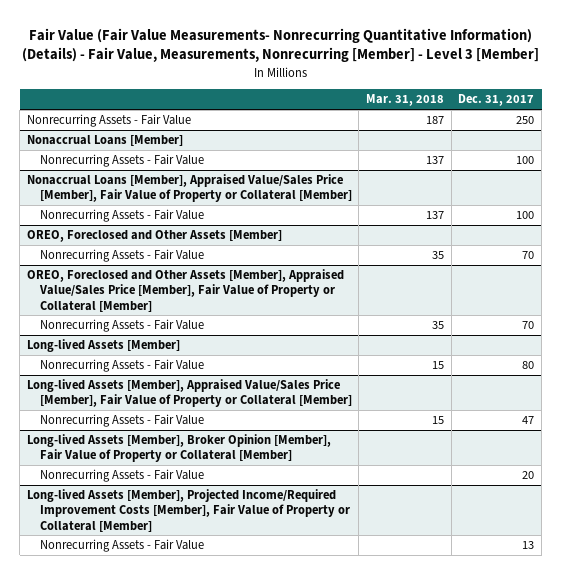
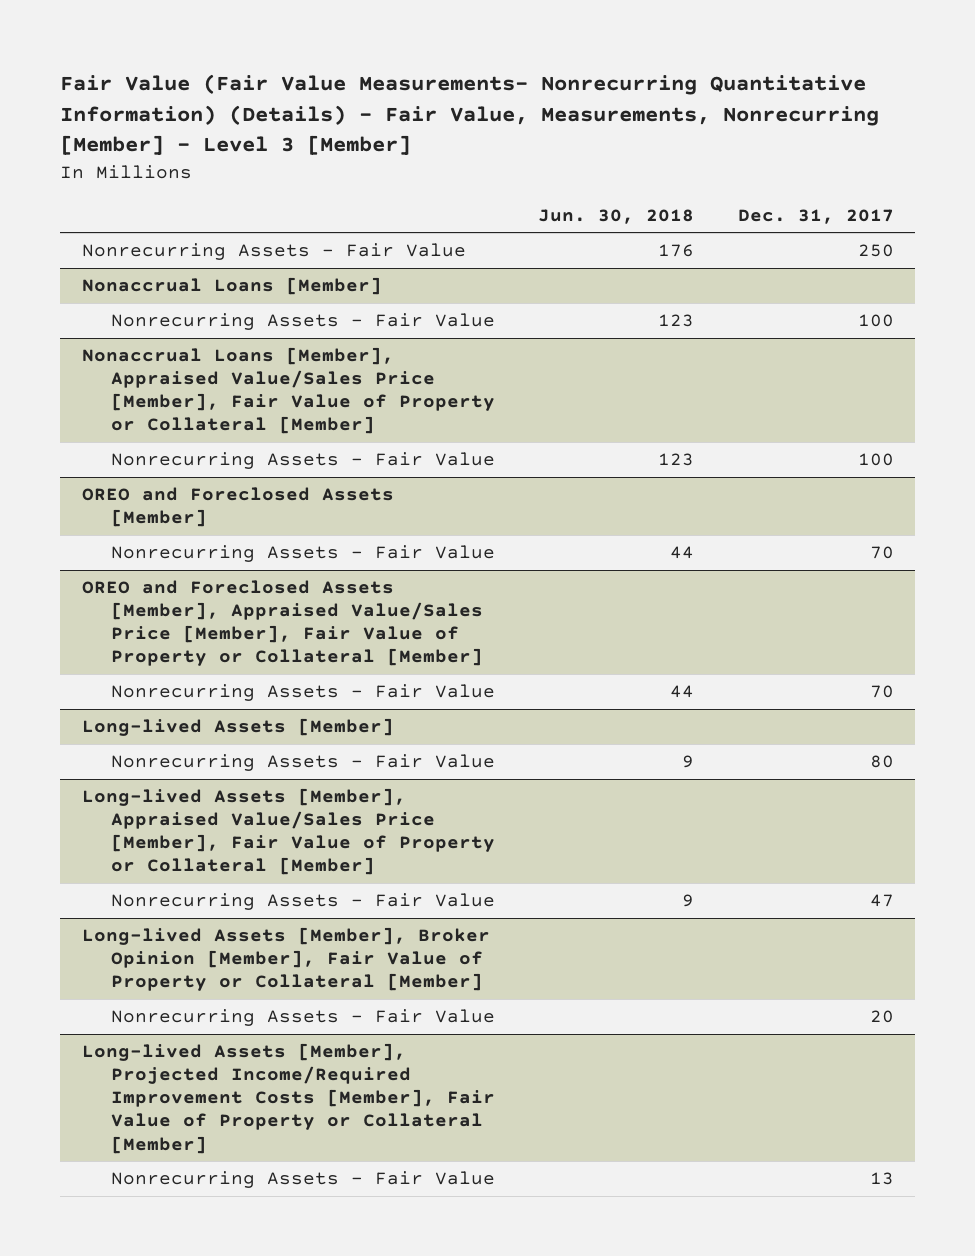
[366,94,445,107] Mar. 31, 2018 -> none
none -> [538,208,695,224] Jun. 30, 2018
[27,230,283,243] OREO, Foreclosed and Other Assets [Member] -> [81,487,394,528] OREO and Foreclosed Assets [Member]
[27,269,345,312] OREO, Foreclosed and Other Assets [Member], Appraised Value/Sales Price [Member], Fair Value of Property or Collateral [Member] -> [81,580,483,667] OREO and Foreclosed Assets [Member], Appraised Value/Sales Price [Member], Fair Value of Property or Collateral [Member]

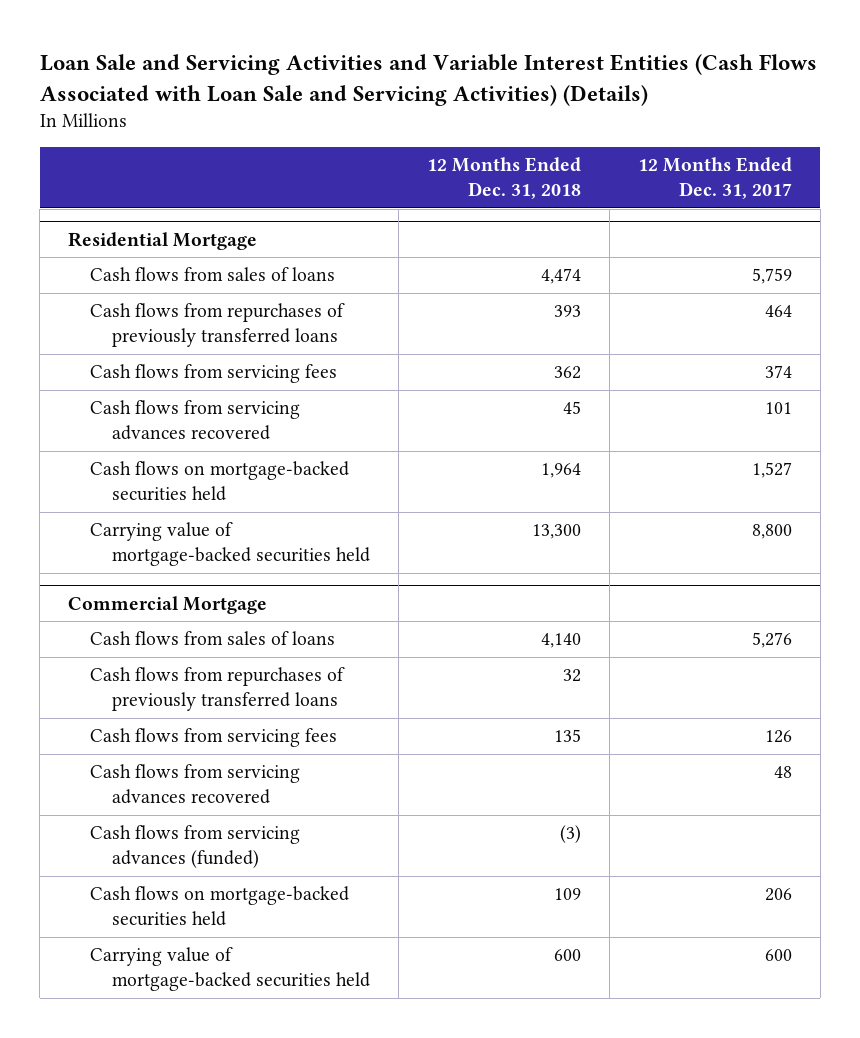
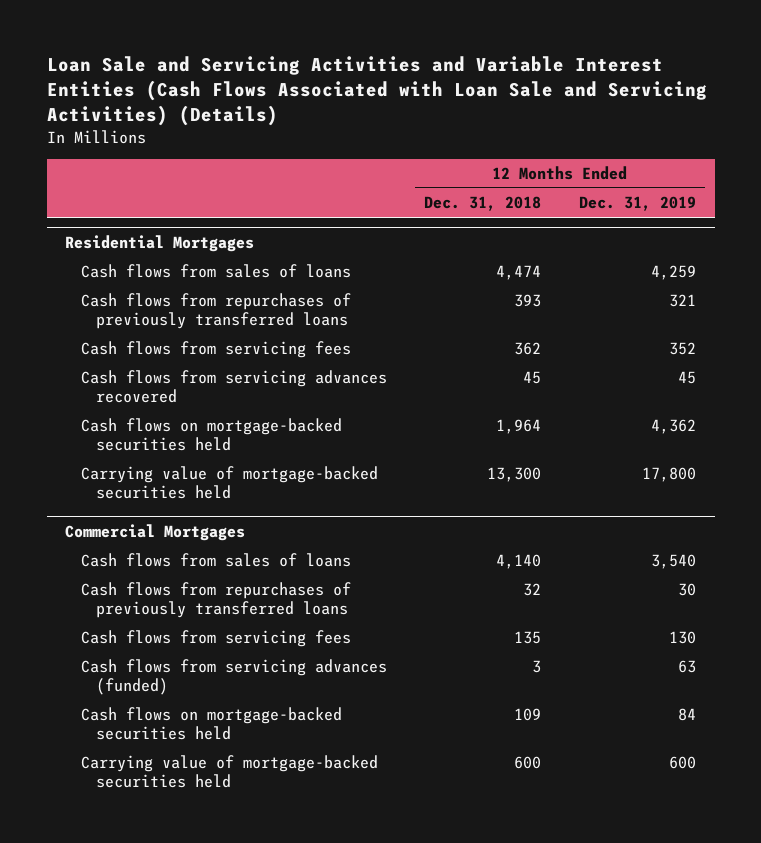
[637,157,792,199] 12 Months Ended Dec. 31, 2017 -> none
none -> [578,196,696,212] Dec. 31, 2019
[68,231,258,250] Residential Mortgage -> [65,234,255,252] Residential Mortgages
[68,595,268,614] Commercial Mortgage -> [65,523,246,541] Commercial Mortgages
[89,764,300,805] Cash flows from servicing advances recovered -> none
[559,825,581,844] (3) -> [532,660,542,674] 3

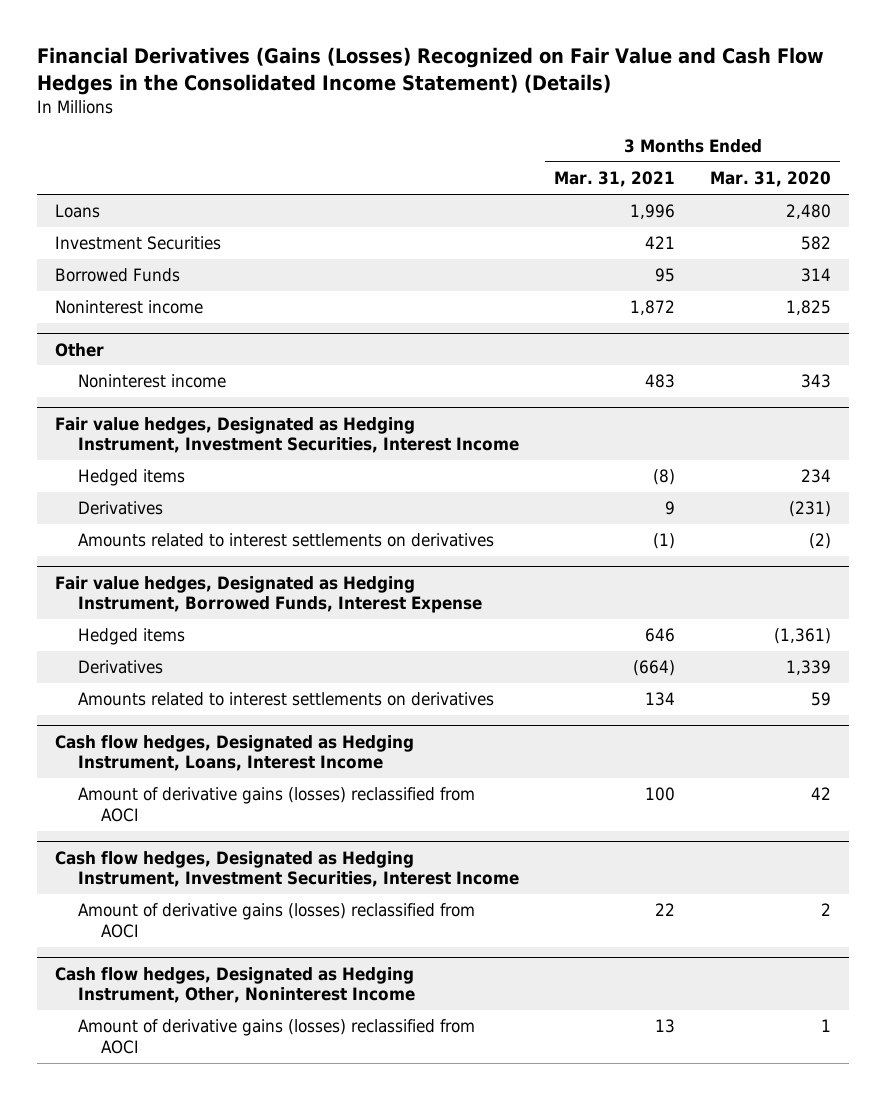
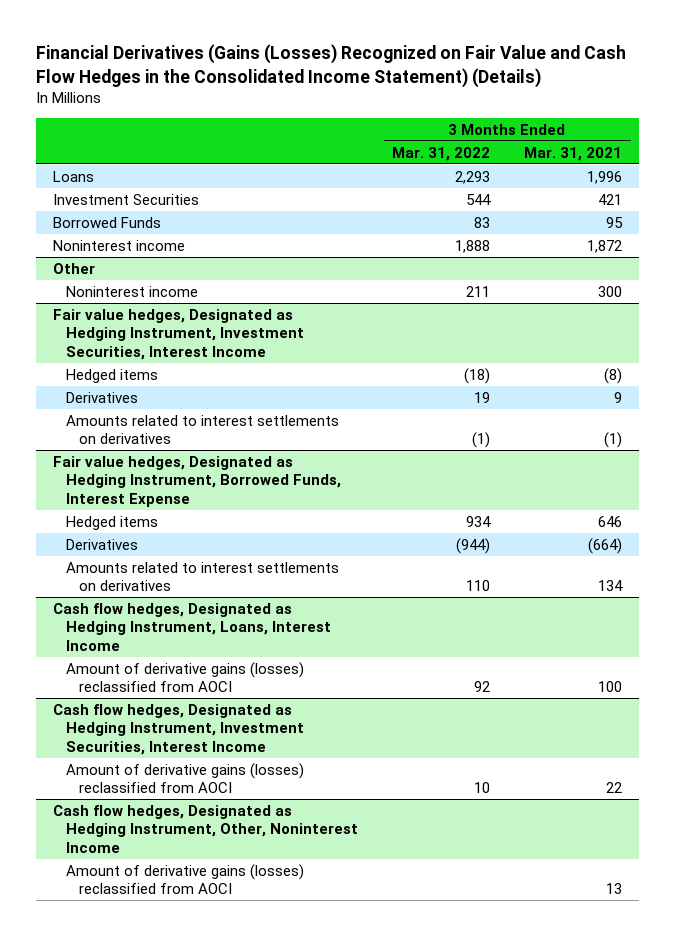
[710,171,832,188] Mar. 31, 2020 -> none
none -> [392,146,491,161] Mar. 31, 2022
[645,374,676,389] 483 -> [598,285,623,297] 300

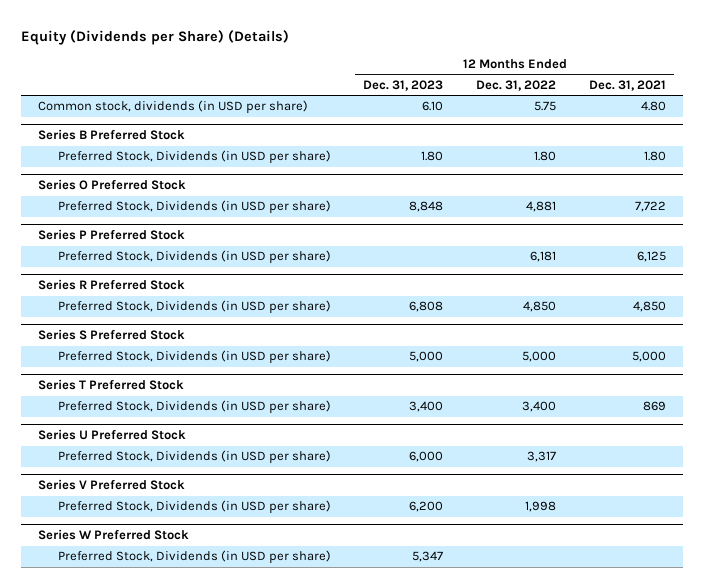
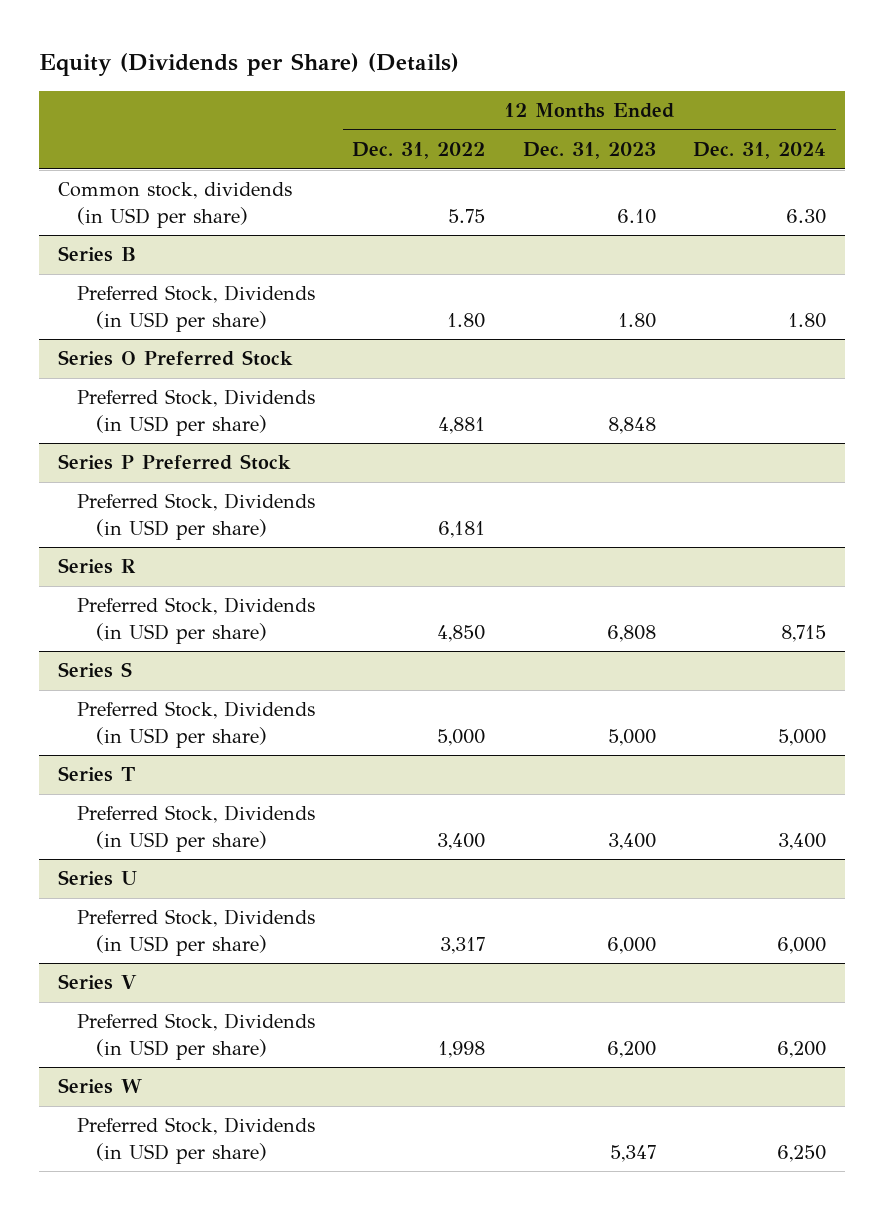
[589,79,667,91] Dec. 31, 2021 -> none
none -> [693,142,827,160] Dec. 31, 2024
[37,129,185,141] Series B Preferred Stock -> [57,246,136,263] Series B
[37,279,185,291] Series R Preferred Stock -> [57,558,136,575] Series R
[37,329,185,341] Series S Preferred Stock -> [57,662,132,679] Series S
[37,379,184,391] Series T Preferred Stock -> [57,766,135,783] Series T
[37,429,186,441] Series U Preferred Stock -> [57,870,137,887] Series U
[37,479,185,491] Series V Preferred Stock -> [57,974,137,991] Series V
[37,529,189,541] Series W Preferred Stock -> [57,1078,142,1095] Series W

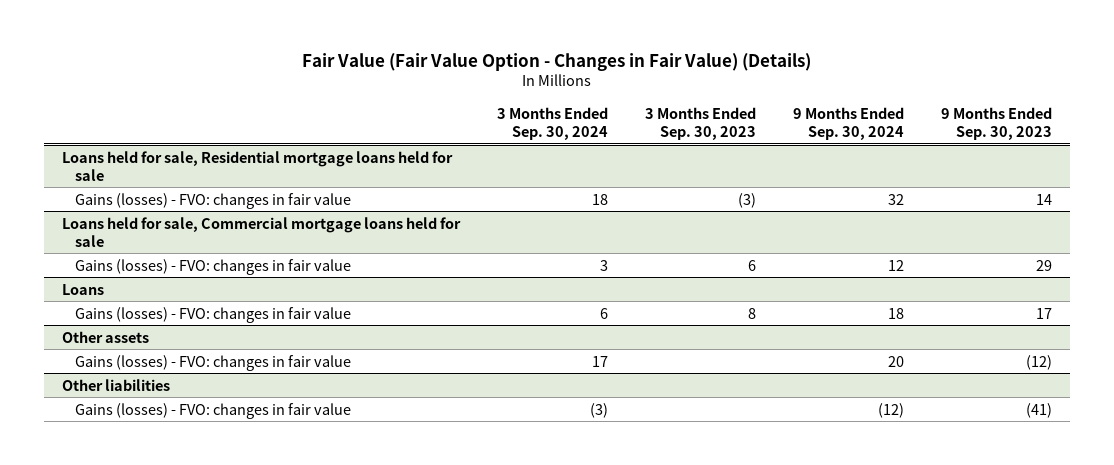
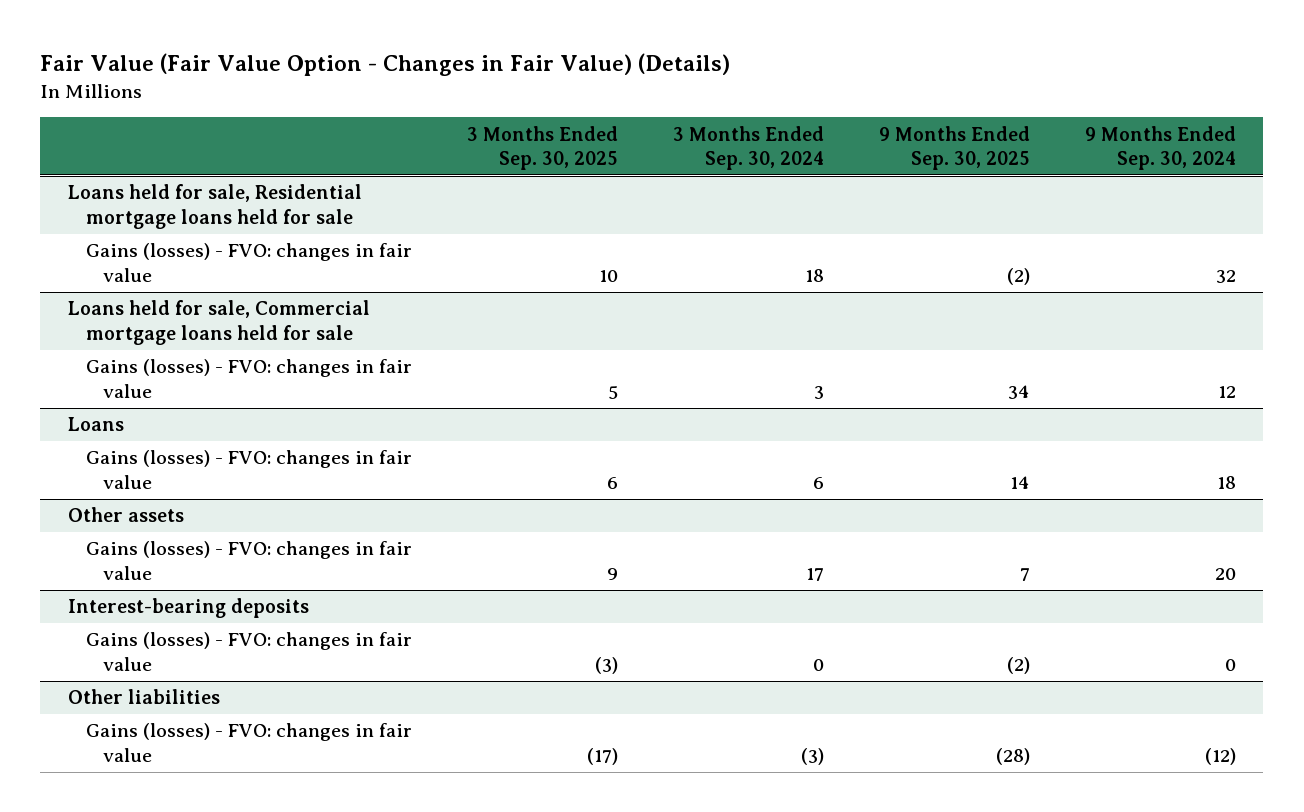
[645,106,757,140] 3 Months Ended Sep. 30, 2023 -> none
[940,106,1052,140] 9 Months Ended Sep. 30, 2023 -> none
none -> [466,125,618,171] 3 Months Ended Sep. 30, 2025
none -> [878,125,1030,171] 9 Months Ended Sep. 30, 2025
none -> [67,598,309,619] Interest-bearing deposits
none -> [85,632,412,671] Gains (losses) - FVO: changes in fair value

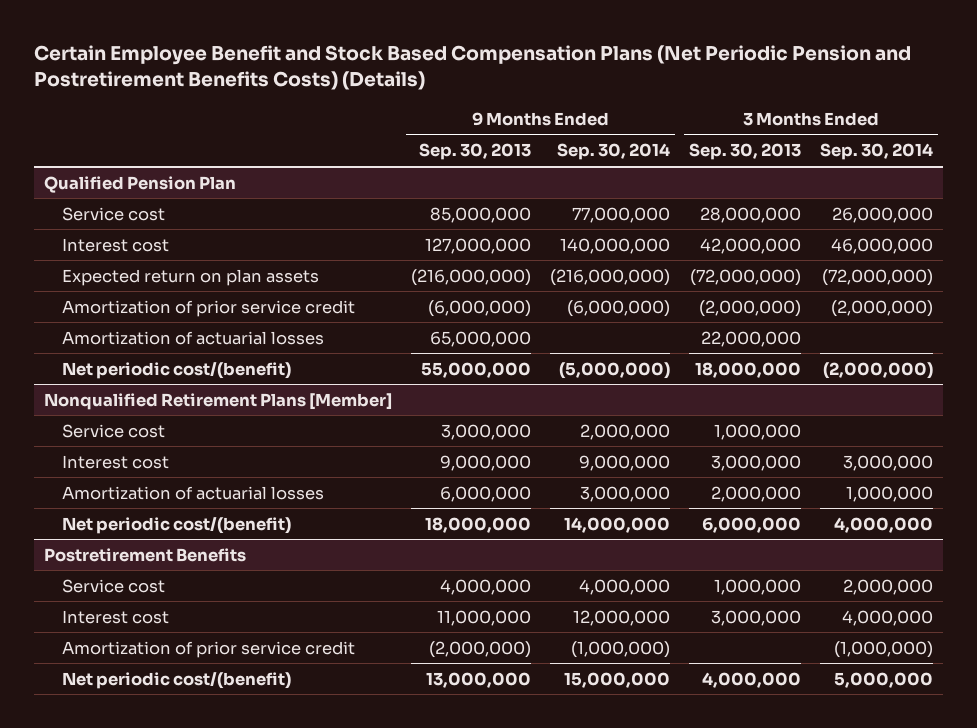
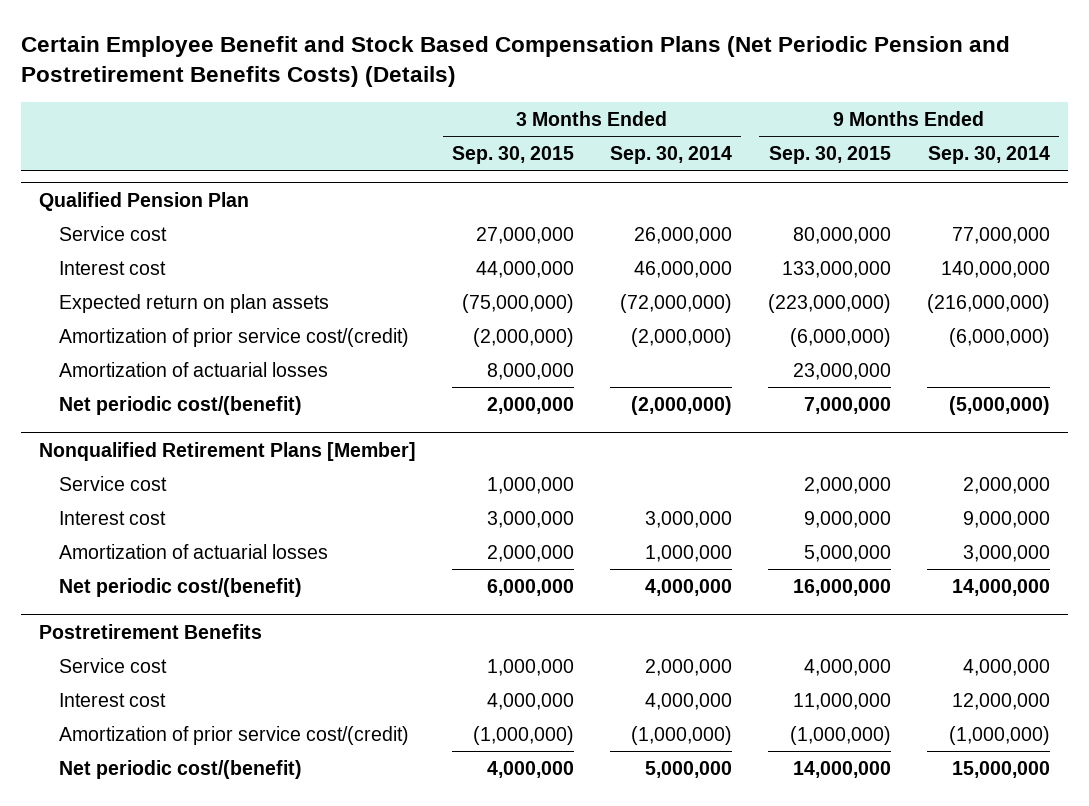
[419,143,532,161] Sep. 30, 2013 -> none
[689,143,802,161] Sep. 30, 2013 -> none
none -> [452,145,575,164] Sep. 30, 2015
none -> [769,145,892,164] Sep. 30, 2015
[62,299,356,317] Amortization of prior service credit -> [58,327,409,347] Amortization of prior service cost/(credit)
[62,640,356,658] Amortization of prior service credit -> [58,725,409,745] Amortization of prior service cost/(credit)

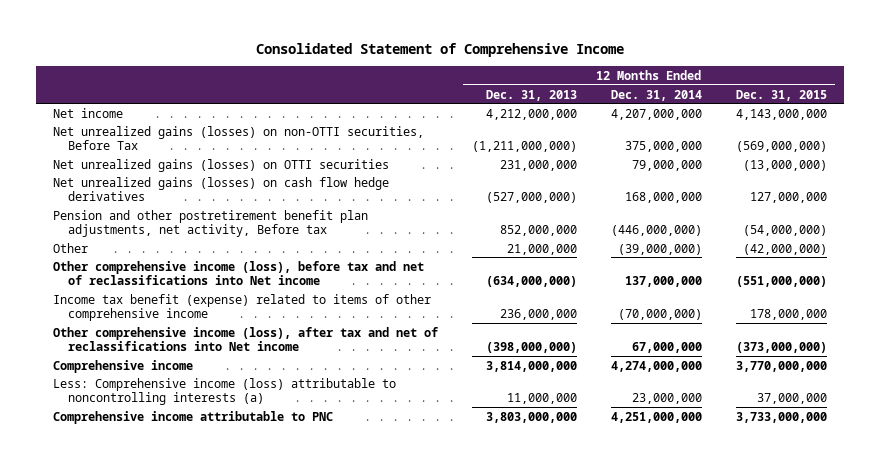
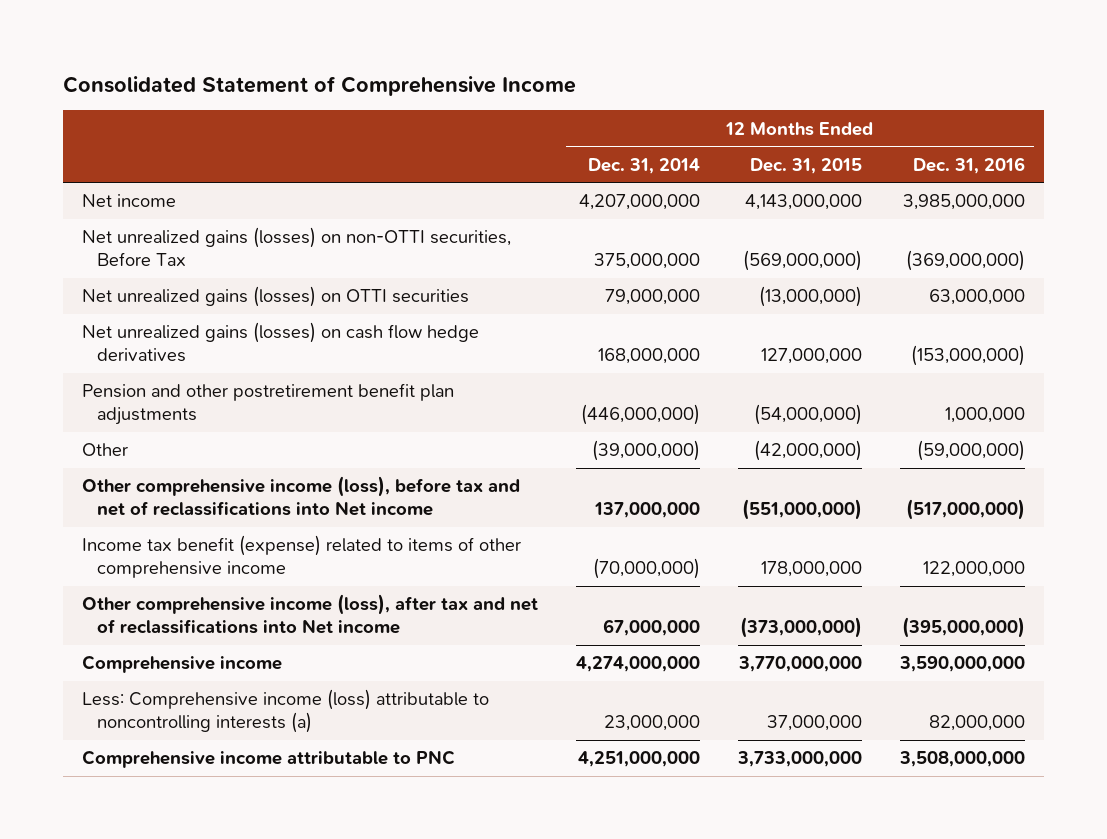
[485,89,577,101] Dec. 31, 2013 -> none
none -> [912,156,1025,174] Dec. 31, 2016
[52,209,368,237] Pension and other postretirement benefit plan adjustments, net activity, Before tax -> [81,383,454,426] Pension and other postretirement benefit plan adjustments

